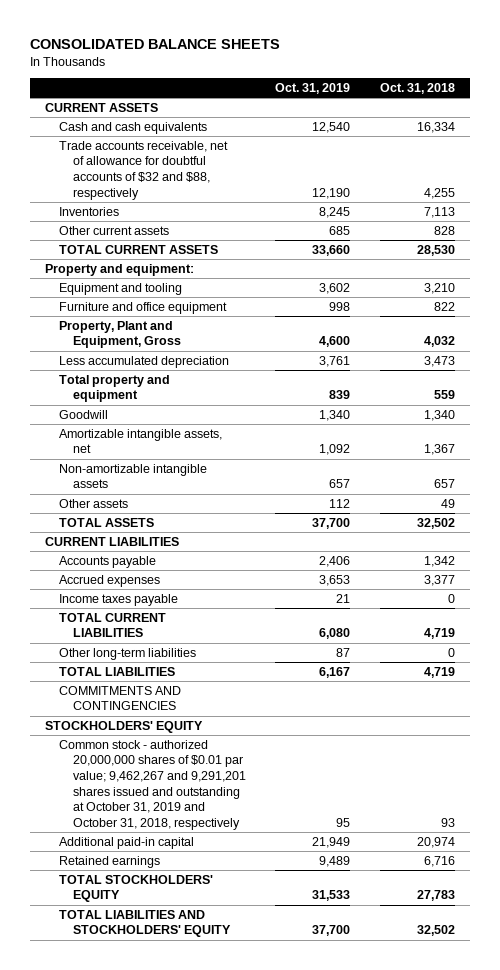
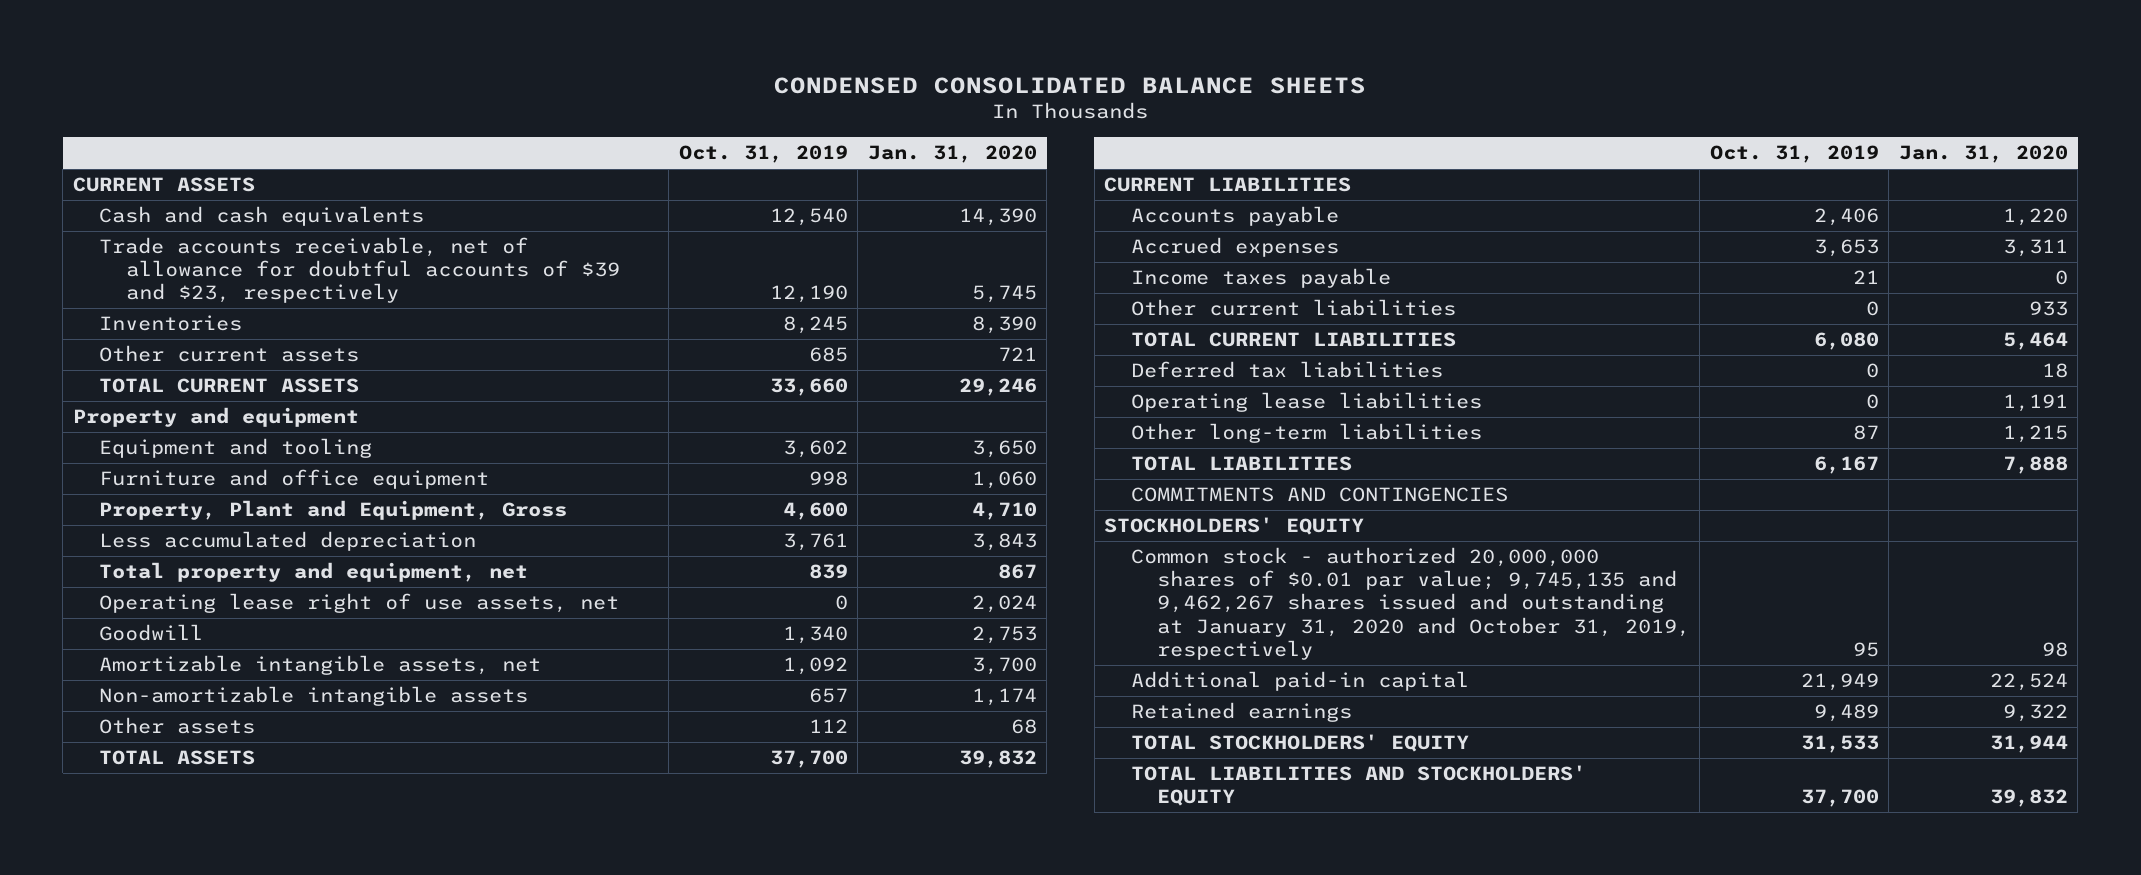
[29,39,280,50] CONSOLIDATED BALANCE SHEETS -> [774,76,1367,94] CONDENSED CONSOLIDATED BALANCE SHEETS
[379,83,455,95] Oct. 31, 2018 -> none
none -> [867,145,1037,164] Jan. 31, 2020
[58,140,228,200] Trade accounts receivable, net of allowance for doubtful accounts of $32 and $88, respectively -> [99,237,620,304] Trade accounts receivable, net of allowance for doubtful accounts of $39 and $23, respectively
[44,263,194,276] Property and equipment: -> [72,407,359,428] Property and equipment
[58,374,170,403] Total property and equipment -> [99,562,529,583] Total property and equipment, net
none -> [99,593,620,614] Operating lease right of use assets, net
none -> [1130,299,1456,317] Other current liabilities
none -> [1130,361,1443,379] Deferred tax liabilities
none -> [1130,392,1482,413] Operating lease liabilities
[58,739,246,830] Common stock - authorized 20,000,000 shares of $0.01 par value; 9,462,267 and 9,291,201 shares issued and outstanding at October 31, 2019 and October 31, 2018, respectively -> [1130,547,1690,660] Common stock - authorized 20,000,000 shares of $0.01 par value; 9,745,135 and 9,462,267 shares issued and outstanding at January 31, 2020 and October 31, 2019, respectively

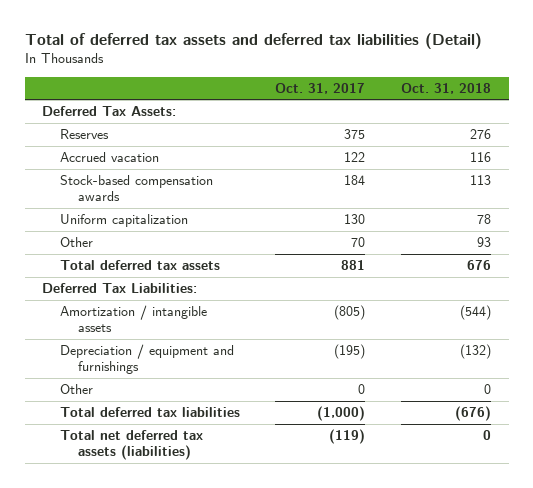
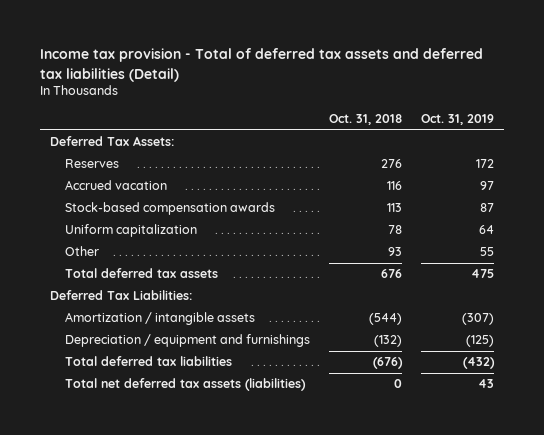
[24,33,482,50] Total of deferred tax assets and deferred tax liabilities (Detail) -> [40,48,484,82] Income tax provision - Total of deferred tax assets and deferred tax liabilities (Detail)
[275,82,366,94] Oct. 31, 2017 -> none
none -> [421,113,495,125] Oct. 31, 2019
[59,384,93,395] Other -> none

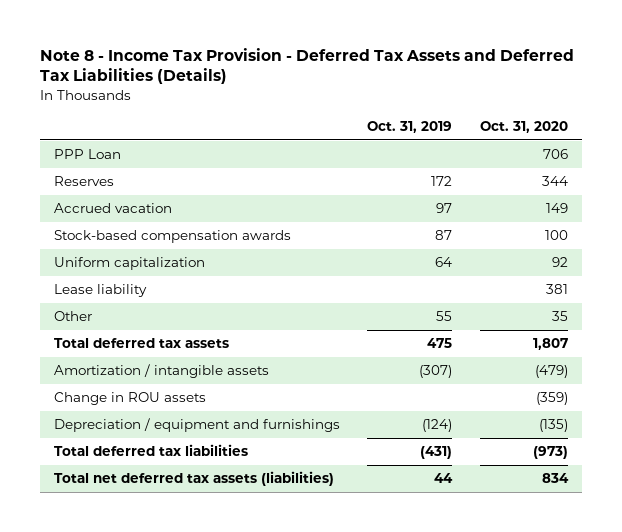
[40,48,484,82] Income tax provision - Total of deferred tax assets and deferred tax liabilities (Detail) -> [39,47,574,85] Note 8 - Income Tax Provision - Deferred Tax Assets and Deferred Tax Liabilities (Details)
[329,113,403,125] Oct. 31, 2018 -> none
none -> [480,121,569,134] Oct. 31, 2020
[49,136,174,147] Deferred Tax Assets: -> none
none -> [53,149,121,160] PPP Loan
none -> [53,284,147,298] Lease liability
[49,290,192,301] Deferred Tax Liabilities: -> none
none -> [53,392,206,406] Change in ROU assets
[466,335,495,348] (125) -> [422,419,453,433] (124)
[463,357,496,370] (432) -> [420,446,453,460] (431)
[478,379,495,389] 43 -> [434,473,454,484] 44

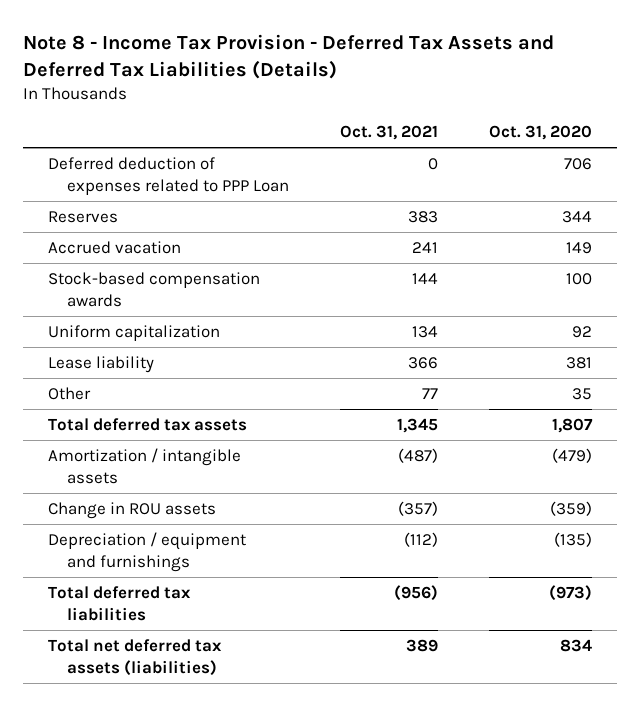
[367,121,453,134] Oct. 31, 2019 -> none
none -> [339,125,438,141] Oct. 31, 2021
[53,149,121,160] PPP Loan -> none
none -> [47,156,290,195] Deferred deduction of expenses related to PPP Loan

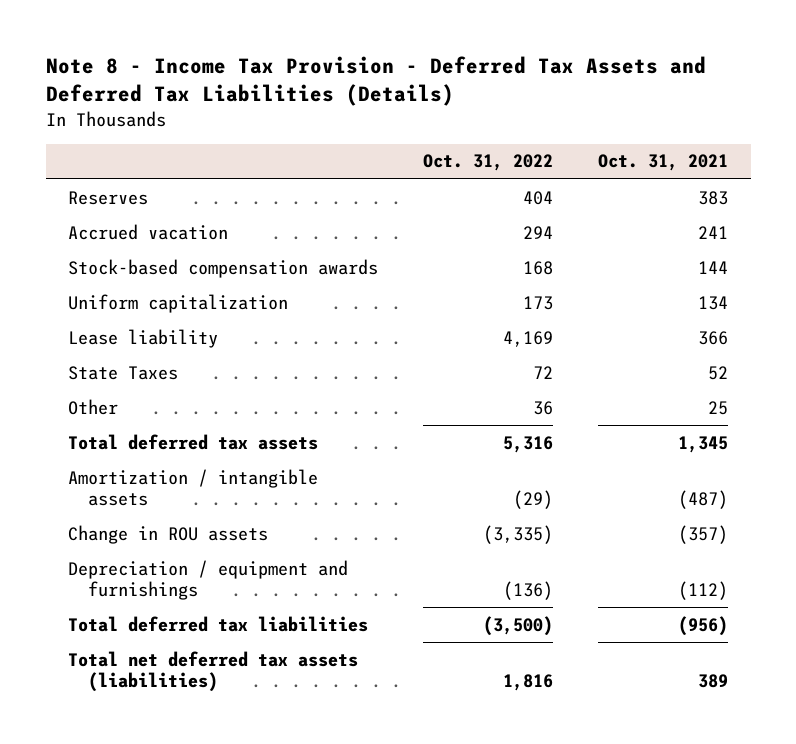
[488,125,592,141] Oct. 31, 2020 -> none
none -> [423,154,554,172] Oct. 31, 2022
[47,156,290,195] Deferred deduction of expenses related to PPP Loan -> none
none -> [68,365,179,380] State Taxes
[421,387,438,399] 77 -> [708,400,729,415] 25

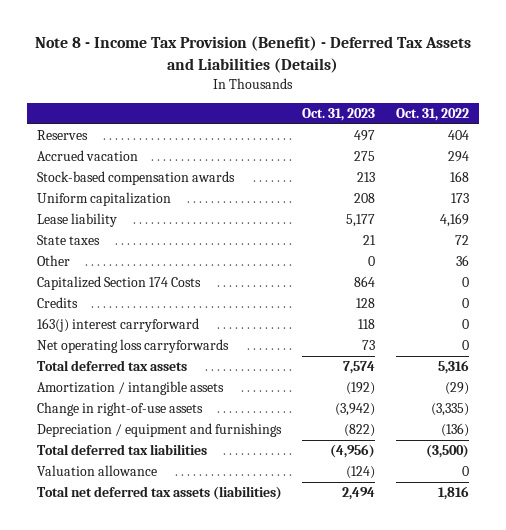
[45,56,706,107] Note 8 - Income Tax Provision - Deferred Tax Assets and Deferred Tax Liabilities (Details) -> [34,36,471,73] Note 8 - Income Tax Provision (Benefit) - Deferred Tax Assets and Liabilities (Details)
[598,154,729,172] Oct. 31, 2021 -> none
none -> [302,108,376,122] Oct. 31, 2023
[68,365,179,380] State Taxes -> [36,235,100,246] State taxes
none -> [36,276,201,291] Capitalized Section 174 Costs
none -> [36,297,78,309] Credits
none -> [36,318,199,333] 163(j) interest carryforward
none -> [36,339,229,354] Net operating loss carryforwards
[68,524,269,544] Change in ROU assets -> [36,402,203,417] Change in right-of-use assets
none -> [36,465,157,477] Valuation allowance

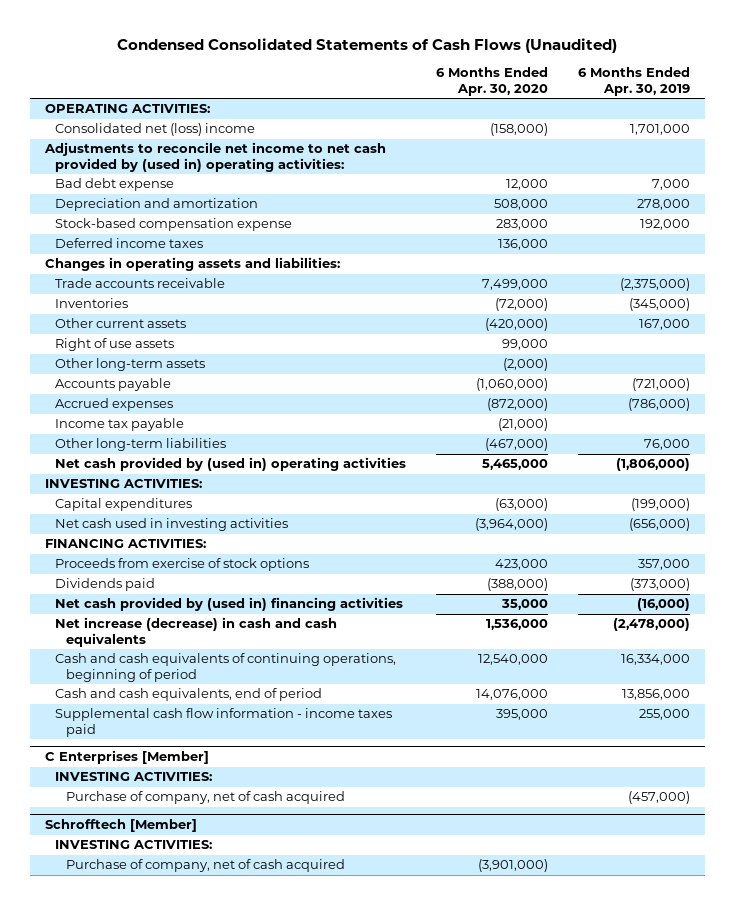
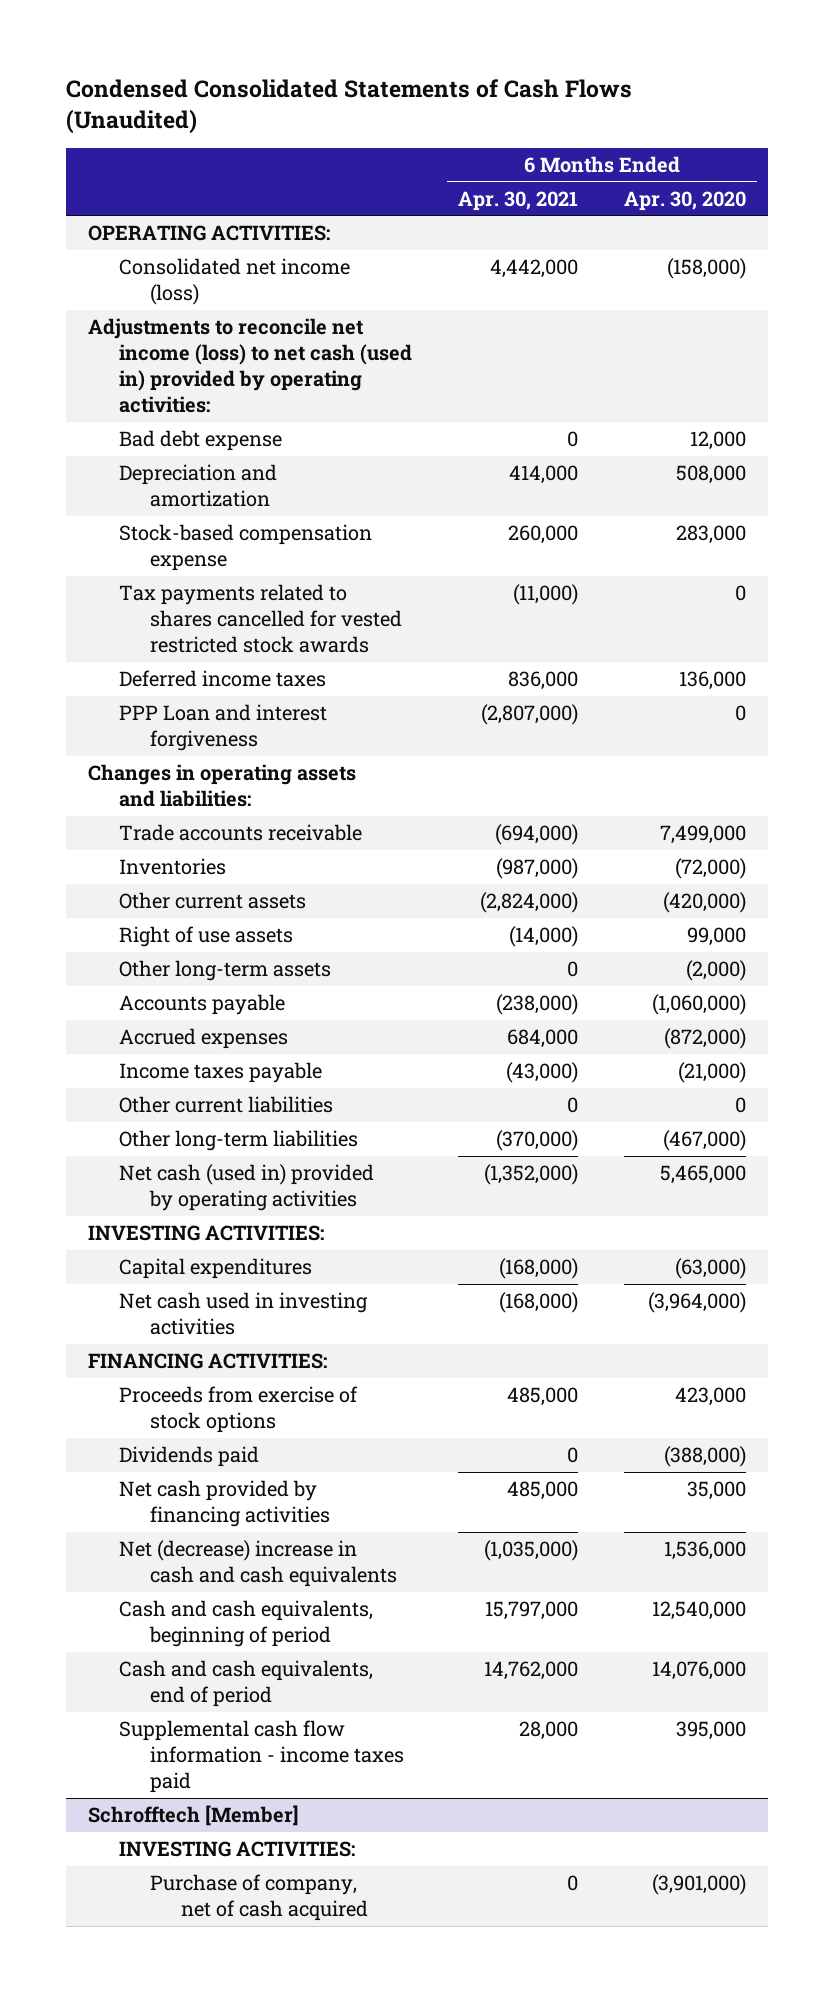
[578,67,691,96] 6 Months Ended Apr. 30, 2019 -> none
none -> [457,190,578,211] Apr. 30, 2021
[55,123,256,137] Consolidated net (loss) income -> [119,258,351,306] Consolidated net income (loss)
[43,142,386,172] Adjustments to reconcile net income to net cash provided by (used in) operating activities: -> [88,318,413,414] Adjustments to reconcile net income (loss) to net cash (used in) provided by operating activities:
none -> [119,584,403,654] Tax payments related to shares cancelled for vested restricted stock awards
none -> [119,704,328,752] PPP Loan and interest forgiveness
[55,418,185,432] Income tax payable -> [119,1062,323,1084] Income taxes payable
none -> [119,1096,334,1114] Other current liabilities
[55,457,407,472] Net cash provided by (used in) operating activities -> [119,1164,375,1212] Net cash (used in) provided by operating activities
[55,597,404,612] Net cash provided by (used in) financing activities -> [119,1480,331,1528] Net cash provided by financing activities
[55,617,338,647] Net increase (decrease) in cash and cash equivalents -> [119,1540,398,1588] Net (decrease) increase in cash and cash equivalents
[55,653,397,682] Cash and cash equivalents of continuing operations, beginning of period -> [119,1600,374,1648] Cash and cash equivalents, beginning of period
[44,750,209,765] C Enterprises [Member] -> none
[55,772,213,782] INVESTING ACTIVITIES: -> none
[65,791,345,805] Purchase of company, net of cash acquired -> none

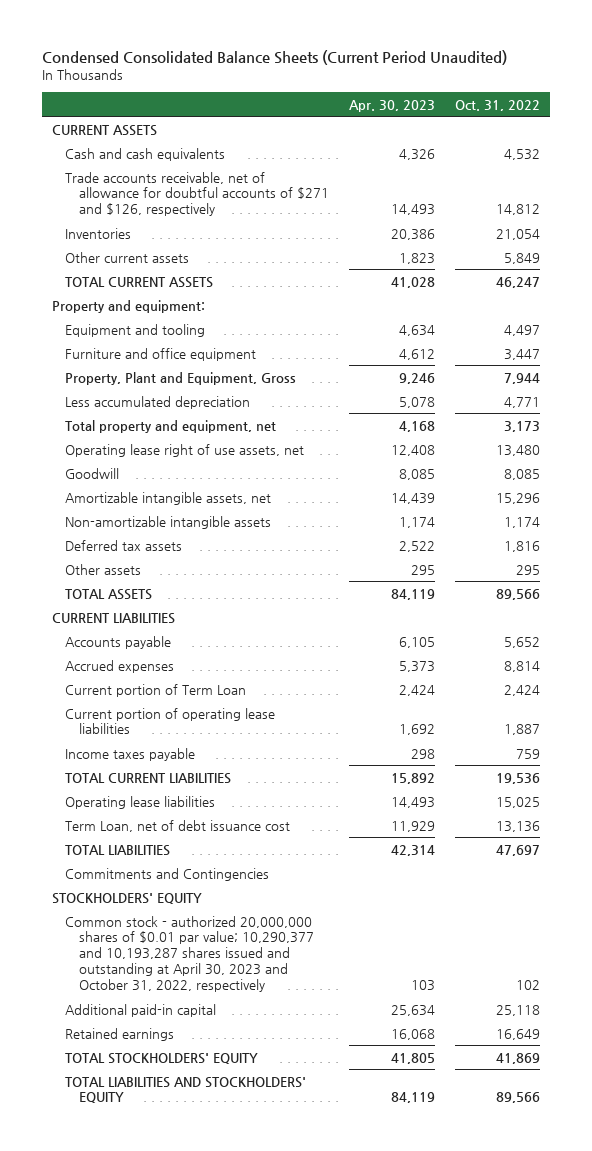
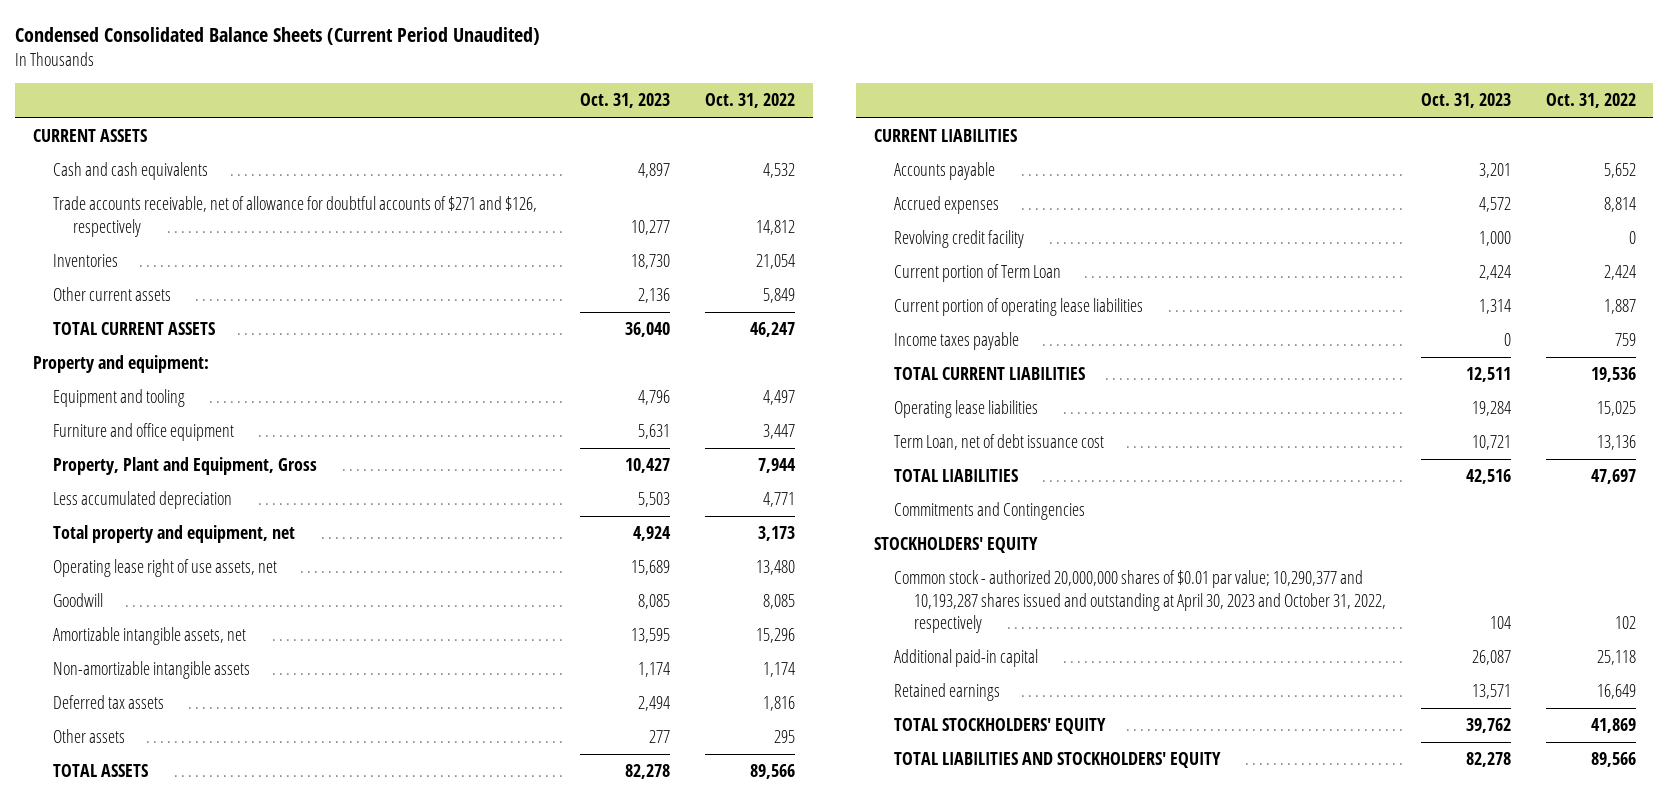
[349,99,436,112] Apr. 30, 2023 -> none
none -> [580,93,671,109] Oct. 31, 2023
none -> [893,230,1024,249] Revolving credit facility

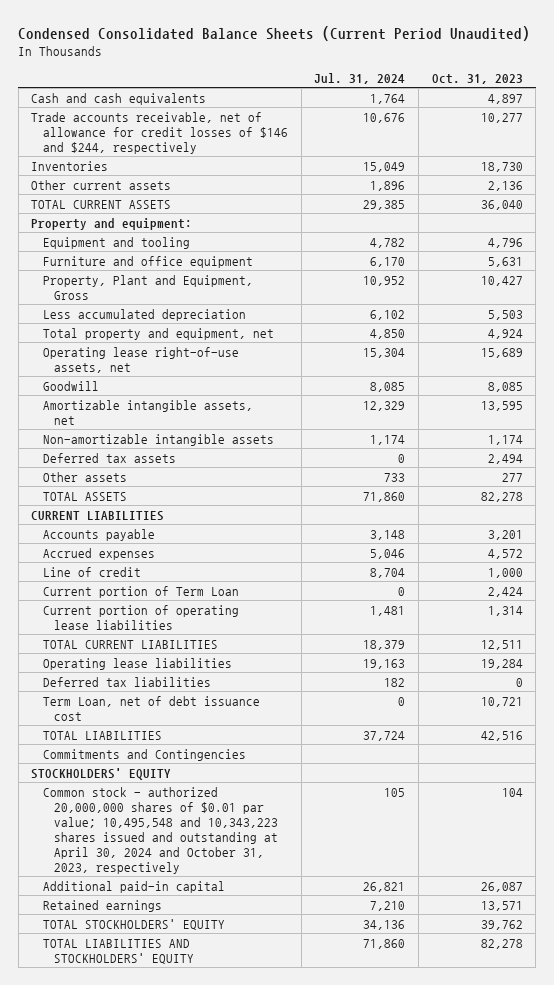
[705,93,796,109] Oct. 31, 2022 -> none
none -> [314,72,406,84] Jul. 31, 2024
[32,129,147,143] CURRENT ASSETS -> none
[52,196,537,237] Trade accounts receivable, net of allowance for doubtful accounts of $271 and $126, respectively -> [31,111,288,154] Trade accounts receivable, net of allowance for credit losses of $146 and $244, respectively
[52,559,277,578] Operating lease right of use assets, net -> [42,346,239,373] Operating lease right-of-use assets, net
[893,230,1024,249] Revolving credit facility -> [42,566,141,577] Line of credit
[893,332,1019,351] Income taxes payable -> none
none -> [42,676,211,687] Deferred tax liabilities
[893,570,1386,634] Common stock - authorized 20,000,000 shares of $0.01 par value; 10,290,377 and 10,193,287 shares issued and outstanding at April 30, 2023 and October 31, 2022, respectively -> [42,786,279,874] Common stock - authorized 20,000,000 shares of $0.01 par value; 10,495,548 and 10,343,223 shares issued and outstanding at April 30, 2024 and October 31, 2023, respectively

